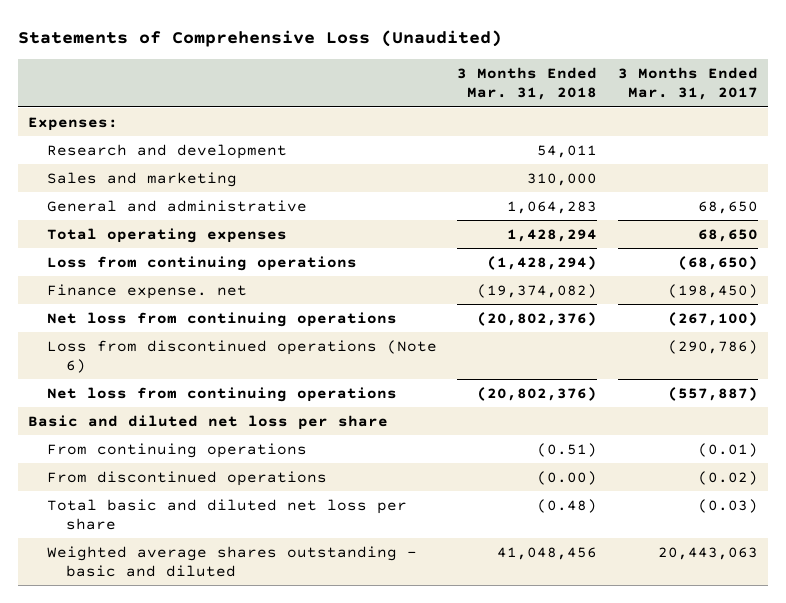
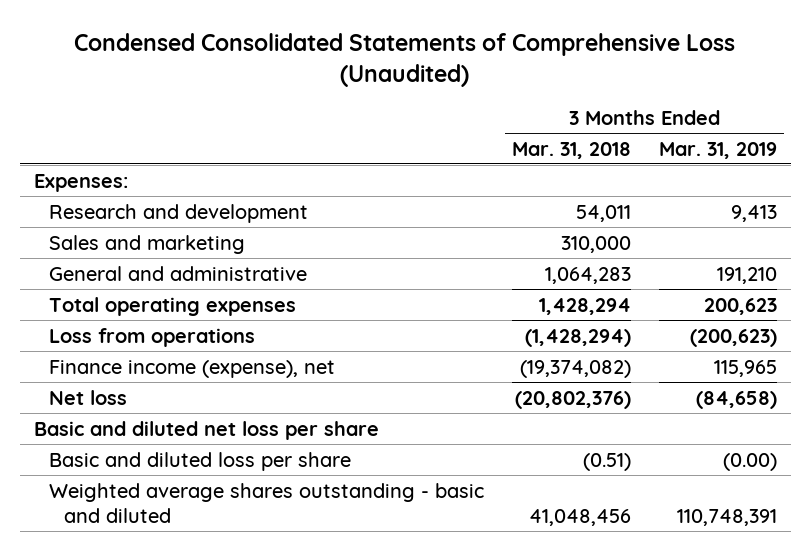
[18,30,503,48] Statements of Comprehensive Loss (Unaudited) -> [74,32,736,88] Condensed Consolidated Statements of Comprehensive Loss (Unaudited)
[617,67,758,101] 3 Months Ended Mar. 31, 2017 -> none
none -> [659,141,778,159] Mar. 31, 2019
[46,311,397,327] Net loss from continuing operations -> none
[46,339,437,374] Loss from discontinued operations (Note 6) -> none
[46,255,357,271] Loss from continuing operations -> [49,327,256,347] Loss from operations
[46,283,247,299] Finance expense. net -> [49,359,336,378] Finance income (expense), net
[46,386,397,402] Net loss from continuing operations -> [49,389,128,405] Net loss
[46,442,307,458] From continuing operations -> none
[46,470,327,486] From discontinued operations -> none
[46,498,407,531] Total basic and diluted net loss per share -> [49,451,352,471] Basic and diluted loss per share
[537,498,598,513] (0.48) -> [583,452,632,471] (0.51)

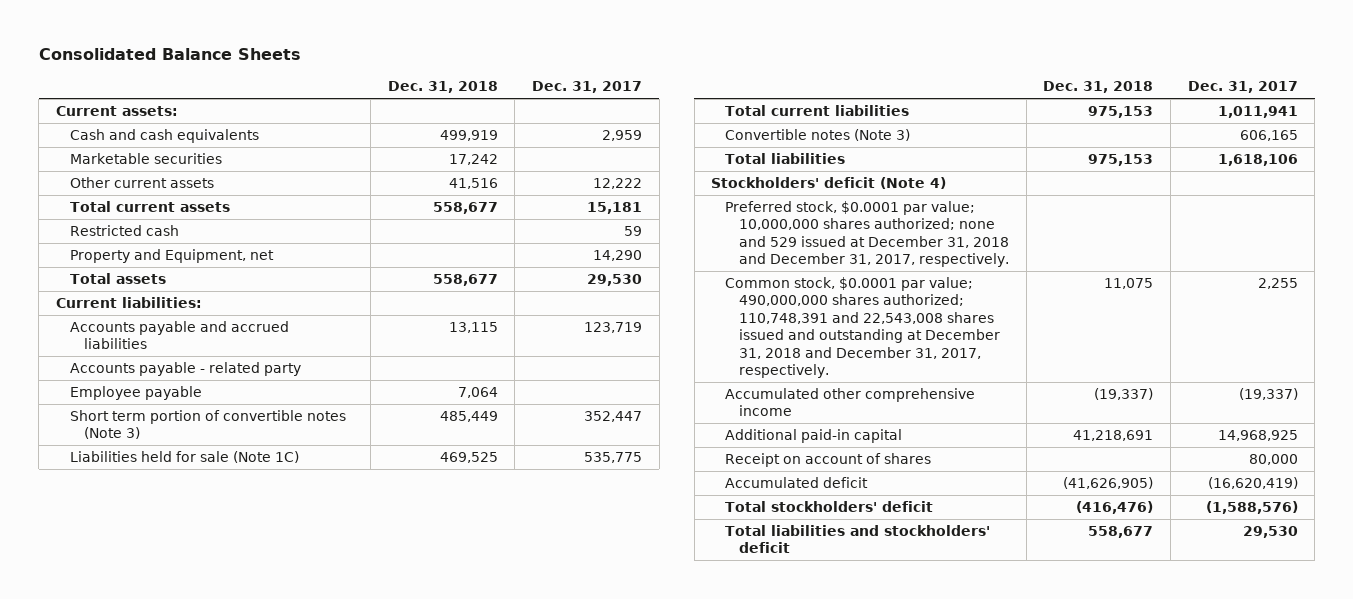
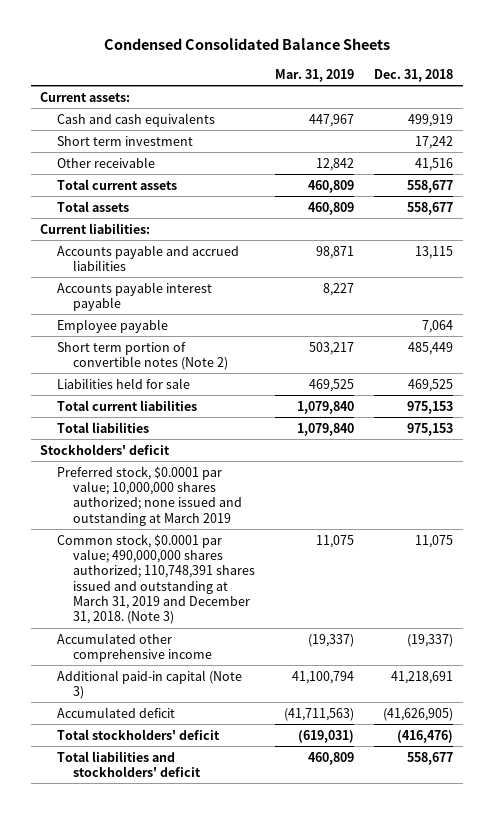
[38,48,301,61] Consolidated Balance Sheets -> [103,38,390,51] Condensed Consolidated Balance Sheets
[532,81,643,94] Dec. 31, 2017 -> none
none -> [275,68,355,82] Mar. 31, 2019
[69,152,222,164] Marketable securities -> [56,135,193,146] Short term investment
[69,176,214,188] Other current assets -> [56,156,155,168] Other receivable
[69,224,179,236] Restricted cash -> none
[69,248,274,263] Property and Equipment, net -> none
[69,361,301,376] Accounts payable - related party -> none
none -> [56,281,212,312] Accounts payable interest payable
[69,409,346,440] Short term portion of convertible notes (Note 3) -> [56,341,229,371] Short term portion of convertible notes (Note 2)
[69,450,299,463] Liabilities held for sale (Note 1C) -> [56,377,190,389] Liabilities held for sale
[725,128,911,141] Convertible notes (Note 3) -> none
[711,176,947,189] Stockholders' deficit (Note 4) -> [40,443,171,455] Stockholders' deficit
[725,200,1010,268] Preferred stock, $0.0001 par value; 10,000,000 shares authorized; none and 529 issued at December 31, 2018 and December 31, 2017, respectively. -> [56,465,243,526] Preferred stock, $0.0001 par value; 10,000,000 shares authorized; none issued and outstanding at March 2019
[725,276,1001,379] Common stock, $0.0001 par value; 490,000,000 shares authorized; 110,748,391 and 22,543,008 shares issued and outstanding at December 31, 2018 and December 31, 2017, respectively. -> [56,533,256,625] Common stock, $0.0001 par value; 490,000,000 shares authorized; 110,748,391 shares issued and outstanding at March 31, 2019 and December 31, 2018. (Note 3)
[725,452,932,467] Receipt on account of shares -> none
[725,428,903,443] Additional paid-in capital -> [56,669,242,700] Additional paid-in capital (Note 3)

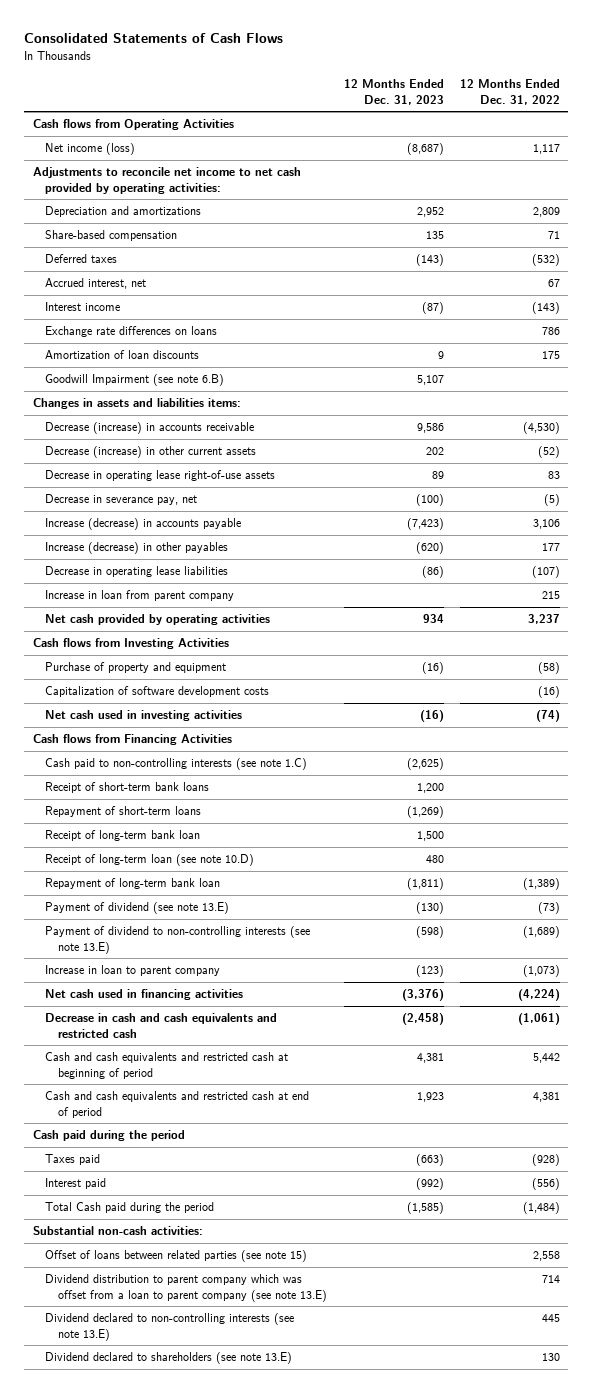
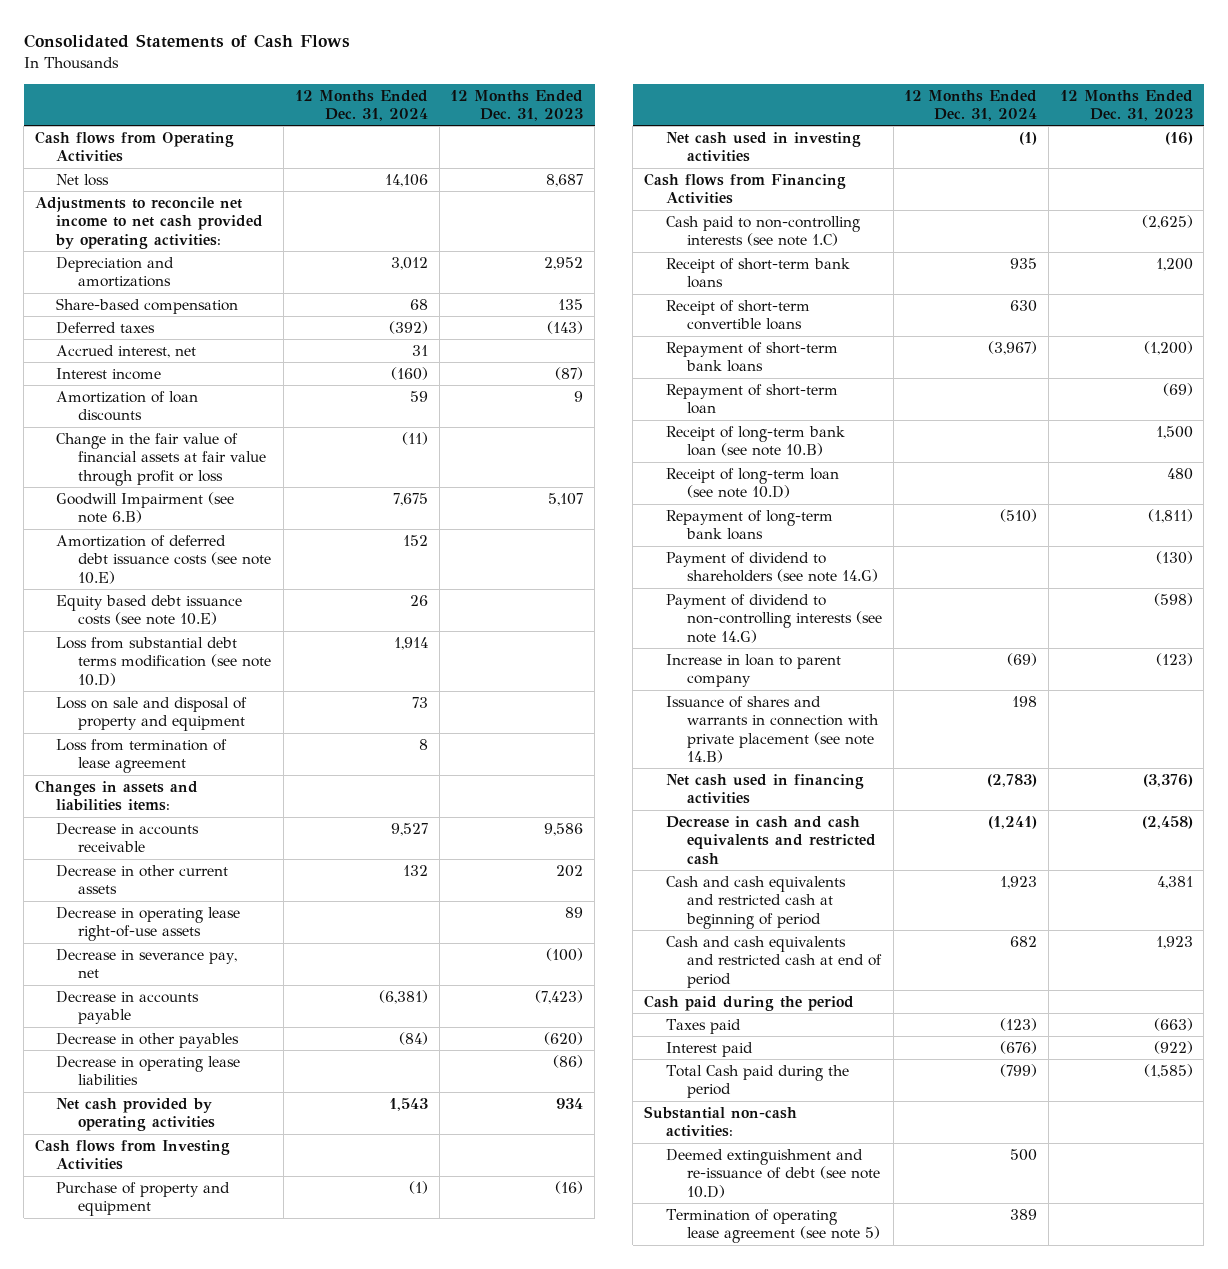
[460,79,561,105] 12 Months Ended Dec. 31, 2022 -> none
none -> [295,89,429,121] 12 Months Ended Dec. 31, 2024
[45,143,136,156] Net income (loss) -> [56,173,110,186] Net loss
[406,143,444,156] (8,687) -> [546,173,584,187] 8,687
[45,326,218,338] Exchange rate differences on loans -> none
none -> [56,432,266,486] Change in the fair value of financial assets at fair value through profit or loss
none -> [56,534,271,584] Amortization of deferred debt issuance costs (see note 10.E)
none -> [56,594,243,626] Equity based debt issuance costs (see note 10.E)
none -> [56,636,271,686] Loss from substantial debt terms modification (see note 10.D)
none -> [56,696,248,732] Loss on sale and disposal of property and equipment
none -> [56,738,228,774] Loss from termination of lease agreement
[45,422,255,435] Decrease (increase) in accounts receivable -> [56,822,200,853] Decrease in accounts receivable
[45,446,257,459] Decrease (increase) in other current assets -> [56,864,229,895] Decrease in other current assets
[45,518,242,531] Increase (decrease) in accounts payable -> [56,990,200,1025] Decrease in accounts payable
[45,542,229,555] Increase (decrease) in other payables -> [56,1032,240,1048] Decrease in other payables
[45,590,235,602] Increase in loan from parent company -> none
[45,686,270,698] Capitalization of software development costs -> none
none -> [665,299,810,331] Receipt of short-term convertible loans
none -> [665,341,838,373] Repayment of short-term bank loans
[45,806,202,818] Repayment of short-term loans -> [665,383,838,415] Repayment of short-term loan
[406,806,444,819] (1,269) -> [1162,382,1193,396] (69)
[45,830,201,842] Receipt of long-term bank loan -> [665,425,845,457] Receipt of long-term bank loan (see note 10.B)
[45,902,230,915] Payment of dividend (see note 13.E) -> none
[45,878,221,890] Repayment of long-term bank loan -> [665,509,833,541] Repayment of long-term bank loans
none -> [665,551,879,583] Payment of dividend to shareholders (see note 14.G)
[45,926,311,954] Payment of dividend to non-controlling interests (see note 13.E) -> [665,593,883,643] Payment of dividend to non-controlling interests (see note 14.G)
none -> [665,695,880,763] Issuance of shares and warrants in connection with private placement (see note 14.B)
[415,1178,444,1191] (992) -> [1153,1040,1193,1054] (922)
[45,1250,308,1263] Offset of loans between related parties (see note 15) -> none
[45,1274,328,1302] Dividend distribution to parent company which was offset from a loan to parent company (see note 13.E) -> none
[45,1313,295,1341] Dividend declared to non-controlling interests (see note 13.E) -> none
[45,1352,293,1365] Dividend declared to shareholders (see note 13.E) -> none
none -> [665,1148,881,1198] Deemed extinguishment and re-issuance of debt (see note 10.D)
none -> [665,1208,881,1244] Termination of operating lease agreement (see note 5)

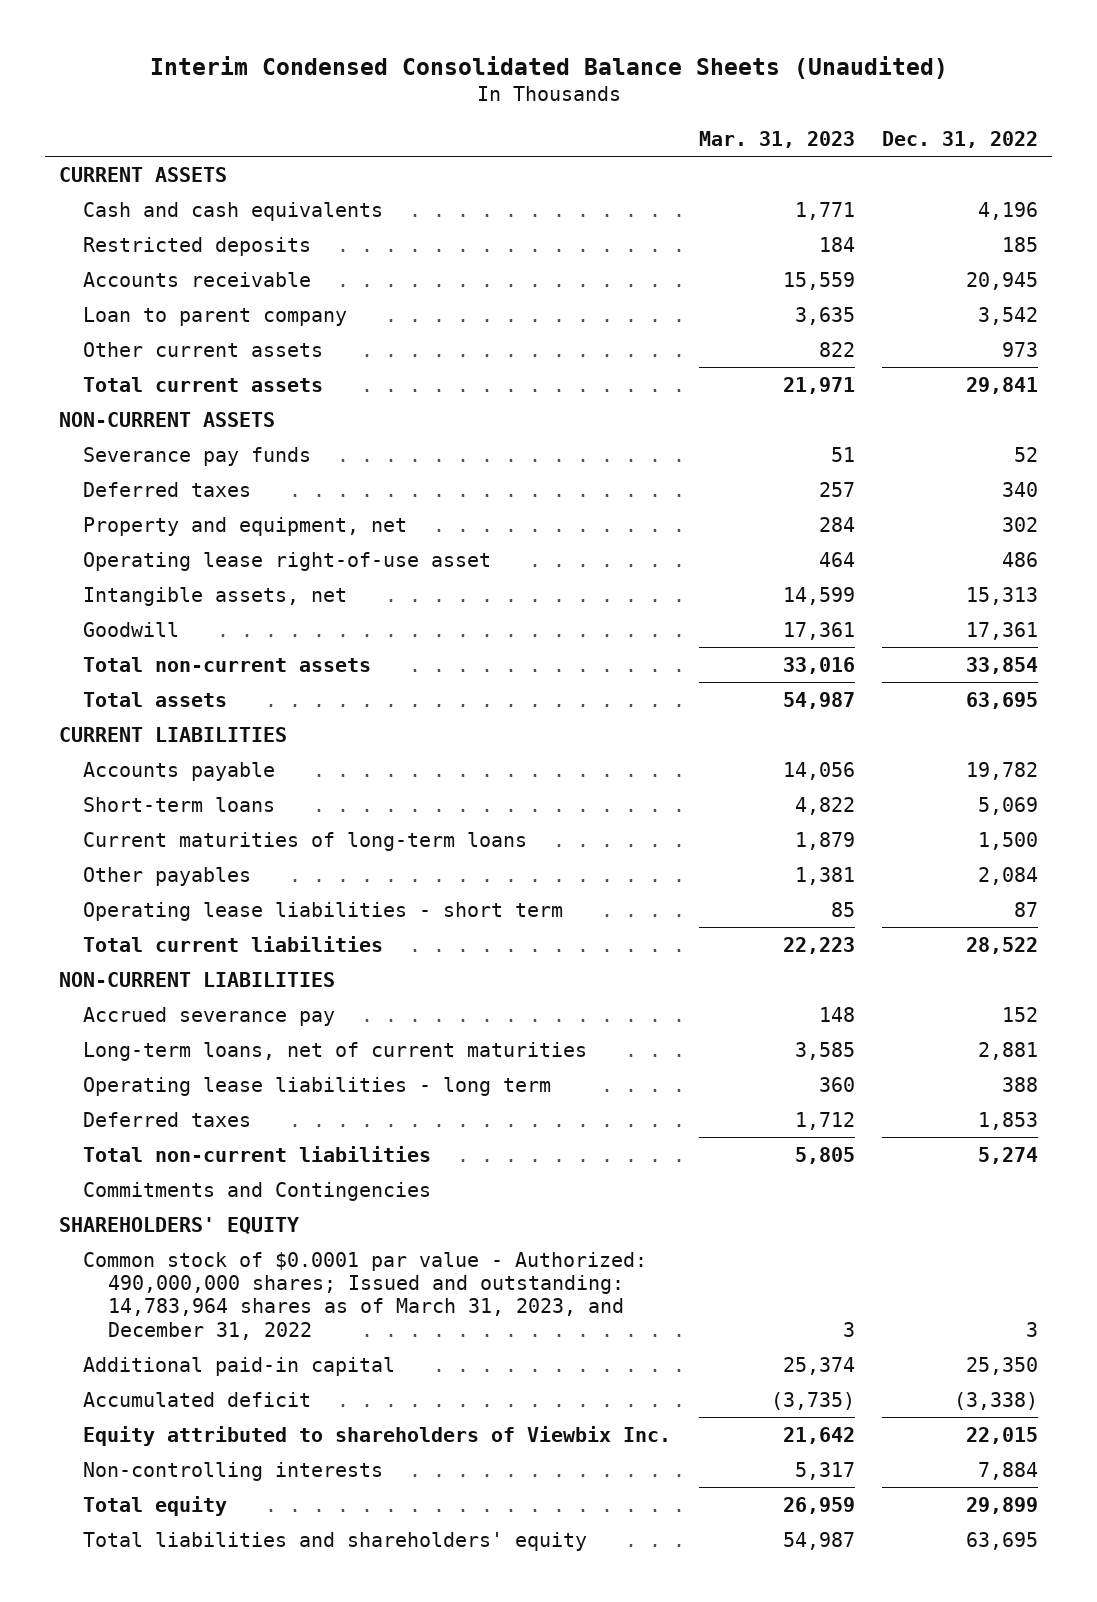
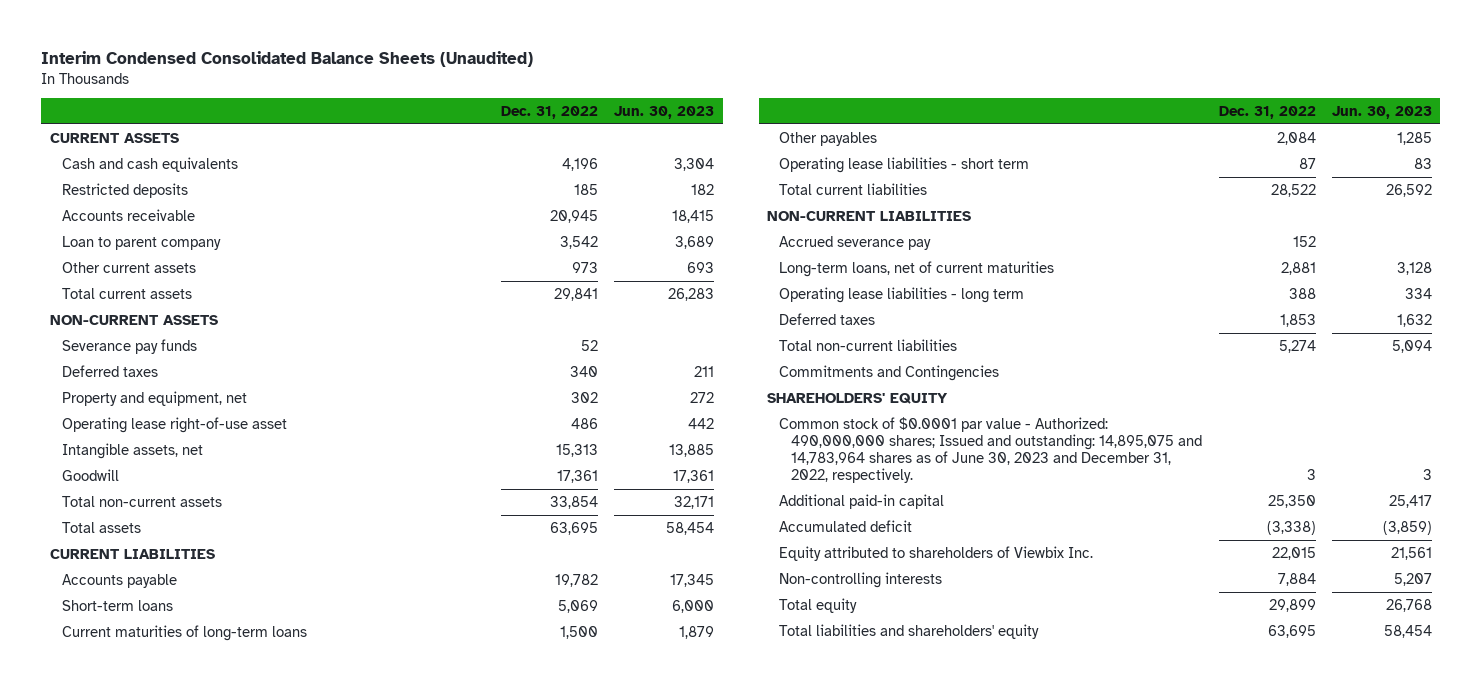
[698,130,855,148] Mar. 31, 2023 -> none
none -> [614,106,715,120] Jun. 30, 2023
[83,1251,648,1340] Common stock of $0.0001 par value - Authorized: 490,000,000 shares; Issued and outstanding: 14,783,964 shares as of March 31, 2023, and December 31, 2022 -> [779,416,1203,484] Common stock of $0.0001 par value - Authorized: 490,000,000 shares; Issued and outstanding: 14,895,075 and 14,783,964 shares as of June 30, 2023 and December 31, 2022, respectively.

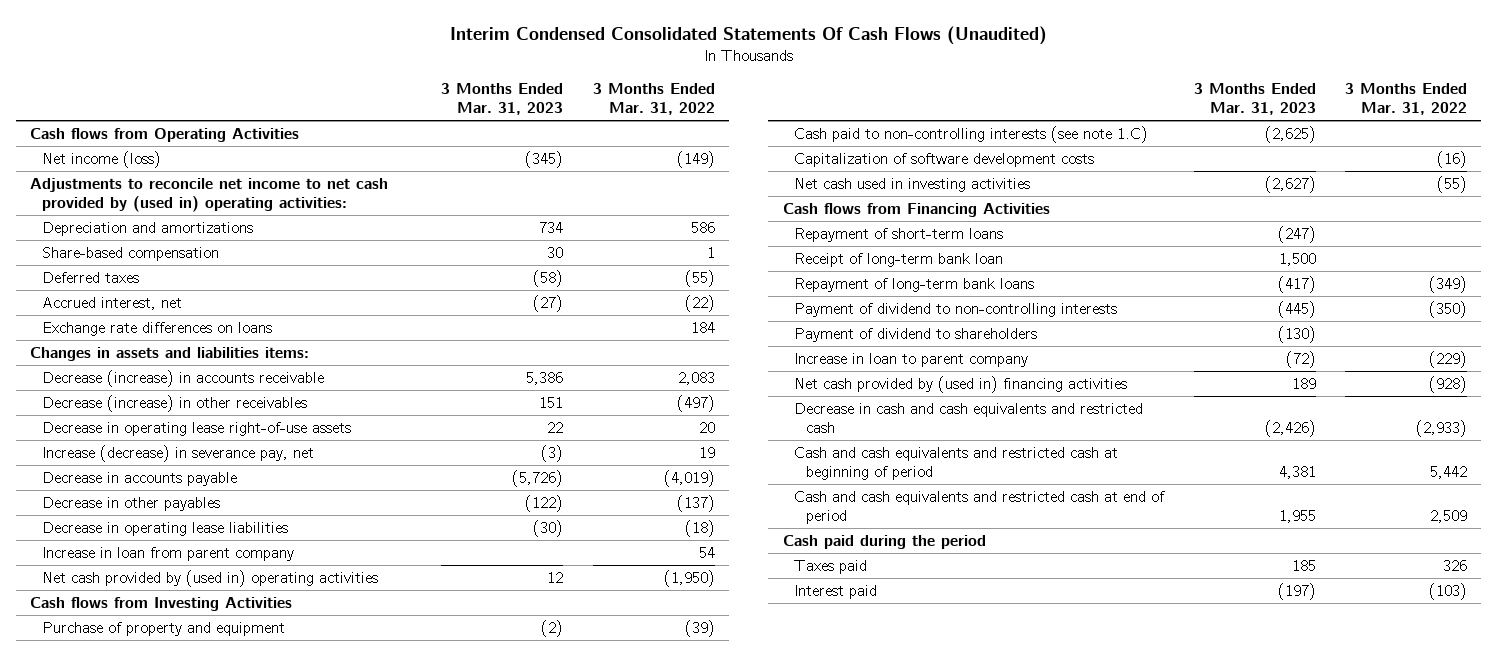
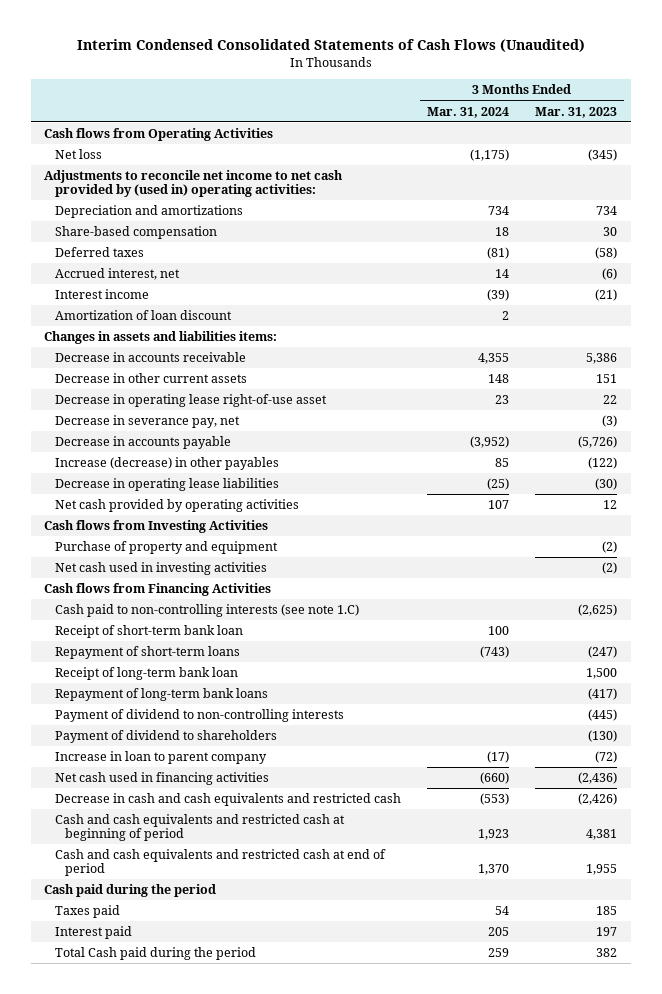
[449,25,1047,45] Interim Condensed Consolidated Statements Of Cash Flows (Unaudited) -> [76,39,585,53] Interim Condensed Consolidated Statements of Cash Flows (Unaudited)
[592,83,715,116] 3 Months Ended Mar. 31, 2022 -> none
none -> [426,106,509,118] Mar. 31, 2024
[42,150,162,168] Net income (loss) -> [54,149,102,160] Net loss
[42,321,273,336] Exchange rate differences on loans -> none
[533,294,564,312] (27) -> [602,268,618,281] (6)
none -> [54,289,149,300] Interest income
none -> [54,310,232,321] Amortization of loan discount
[42,369,325,387] Decrease (increase) in accounts receivable -> [54,352,246,363] Decrease in accounts receivable
[42,394,308,412] Decrease (increase) in other receivables -> [54,373,247,384] Decrease in other current assets
[42,421,352,436] Decrease in operating lease right-of-use assets -> [54,394,327,408] Decrease in operating lease right-of-use asset
[42,444,315,462] Increase (decrease) in severance pay, net -> [54,415,240,429] Decrease in severance pay, net
[42,496,221,511] Decrease in other payables -> [54,457,279,471] Increase (decrease) in other payables
[42,546,295,561] Increase in loan from parent company -> none
[42,569,379,587] Net cash provided by (used in) operating activities -> [54,499,299,513] Net cash provided by operating activities
[794,152,1095,167] Capitalization of software development costs -> none
[1264,175,1316,193] (2,627) -> [602,562,618,575] (2)
[794,125,1149,143] Cash paid to non-controlling interests (see note 1.C) -> [54,604,359,618] Cash paid to non-controlling interests (see note 1.C)
none -> [54,625,243,639] Receipt of short-term bank loan
[794,375,1128,393] Net cash provided by (used in) financing activities -> [54,772,269,786] Net cash used in financing activities
[1291,377,1316,389] 189 -> [578,772,618,785] (2,436)
[1277,582,1316,600] (197) -> [596,927,618,937] 197
none -> [54,947,256,961] Total Cash paid during the period

